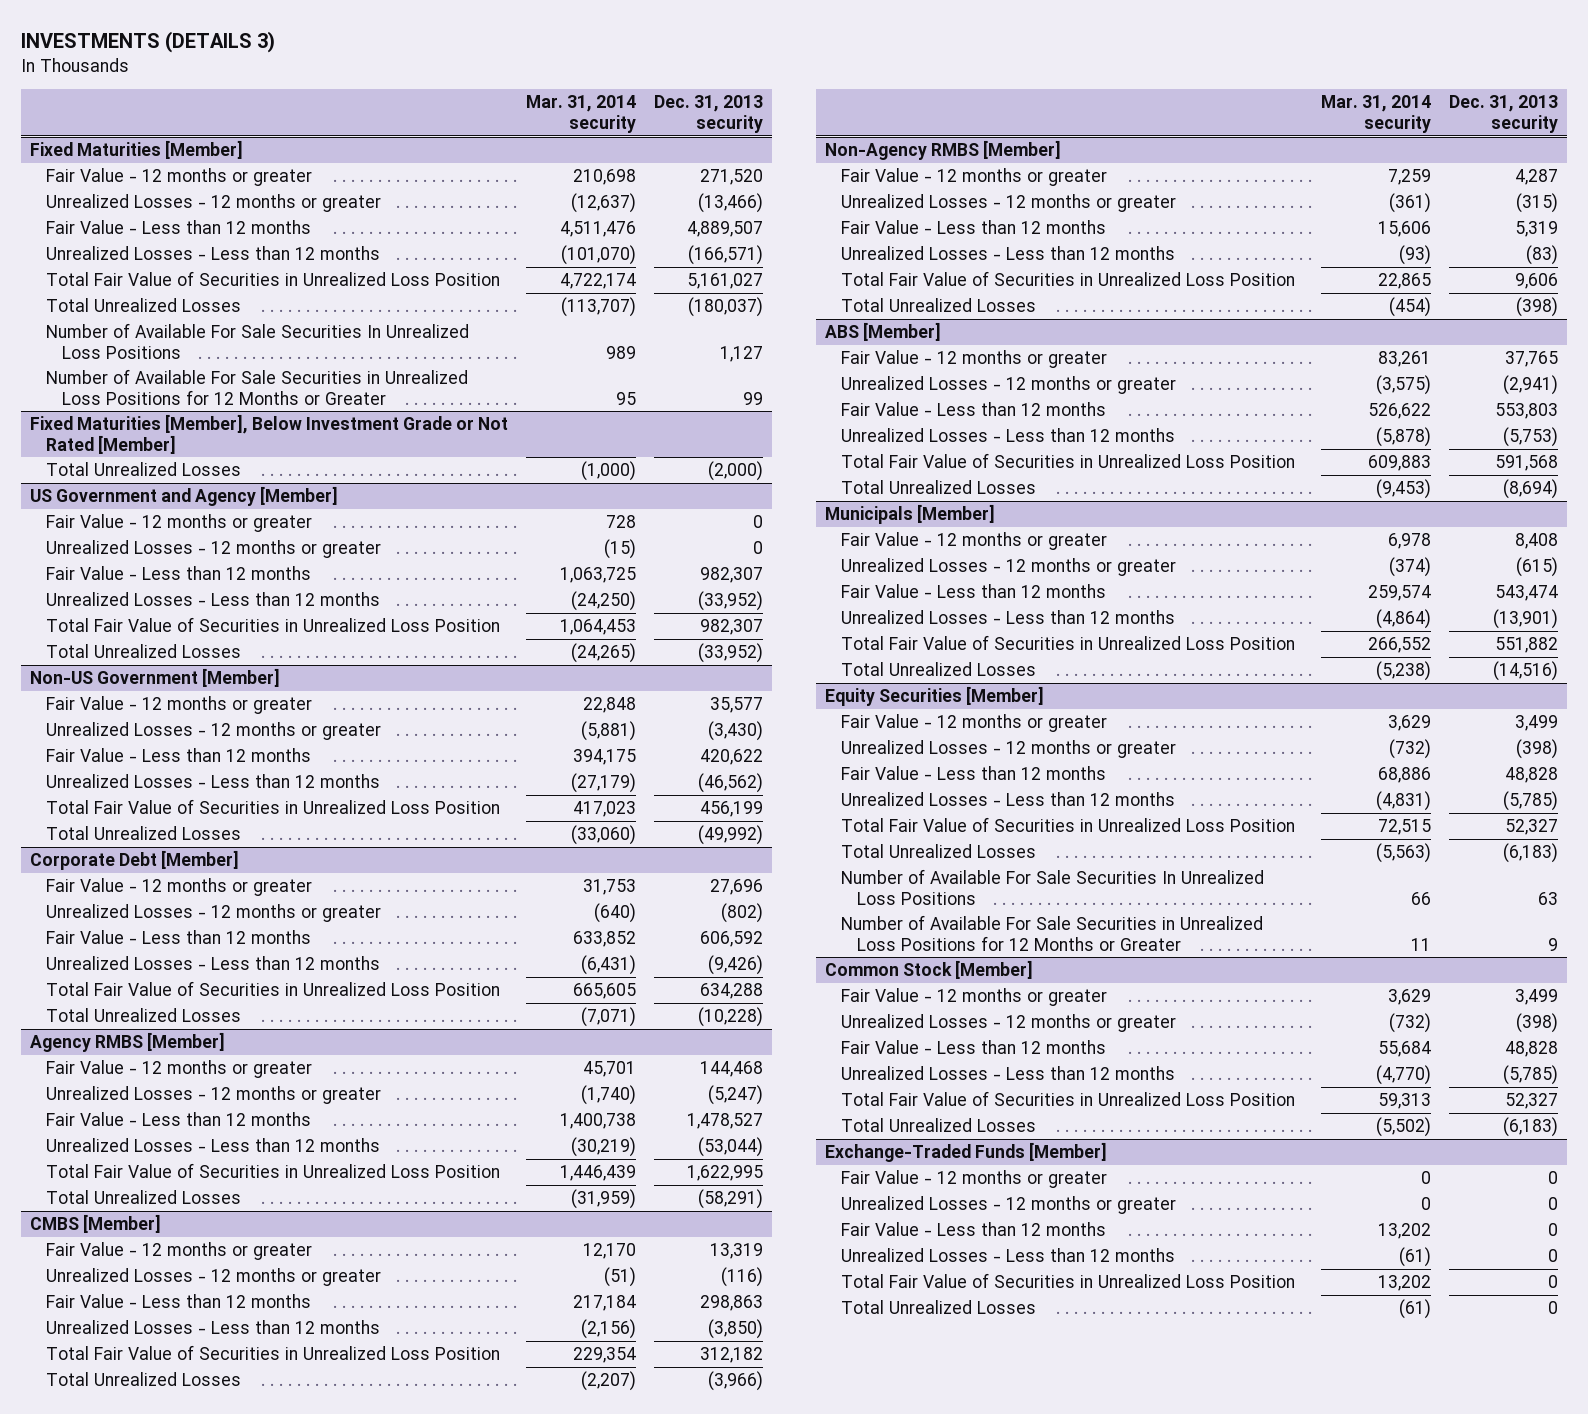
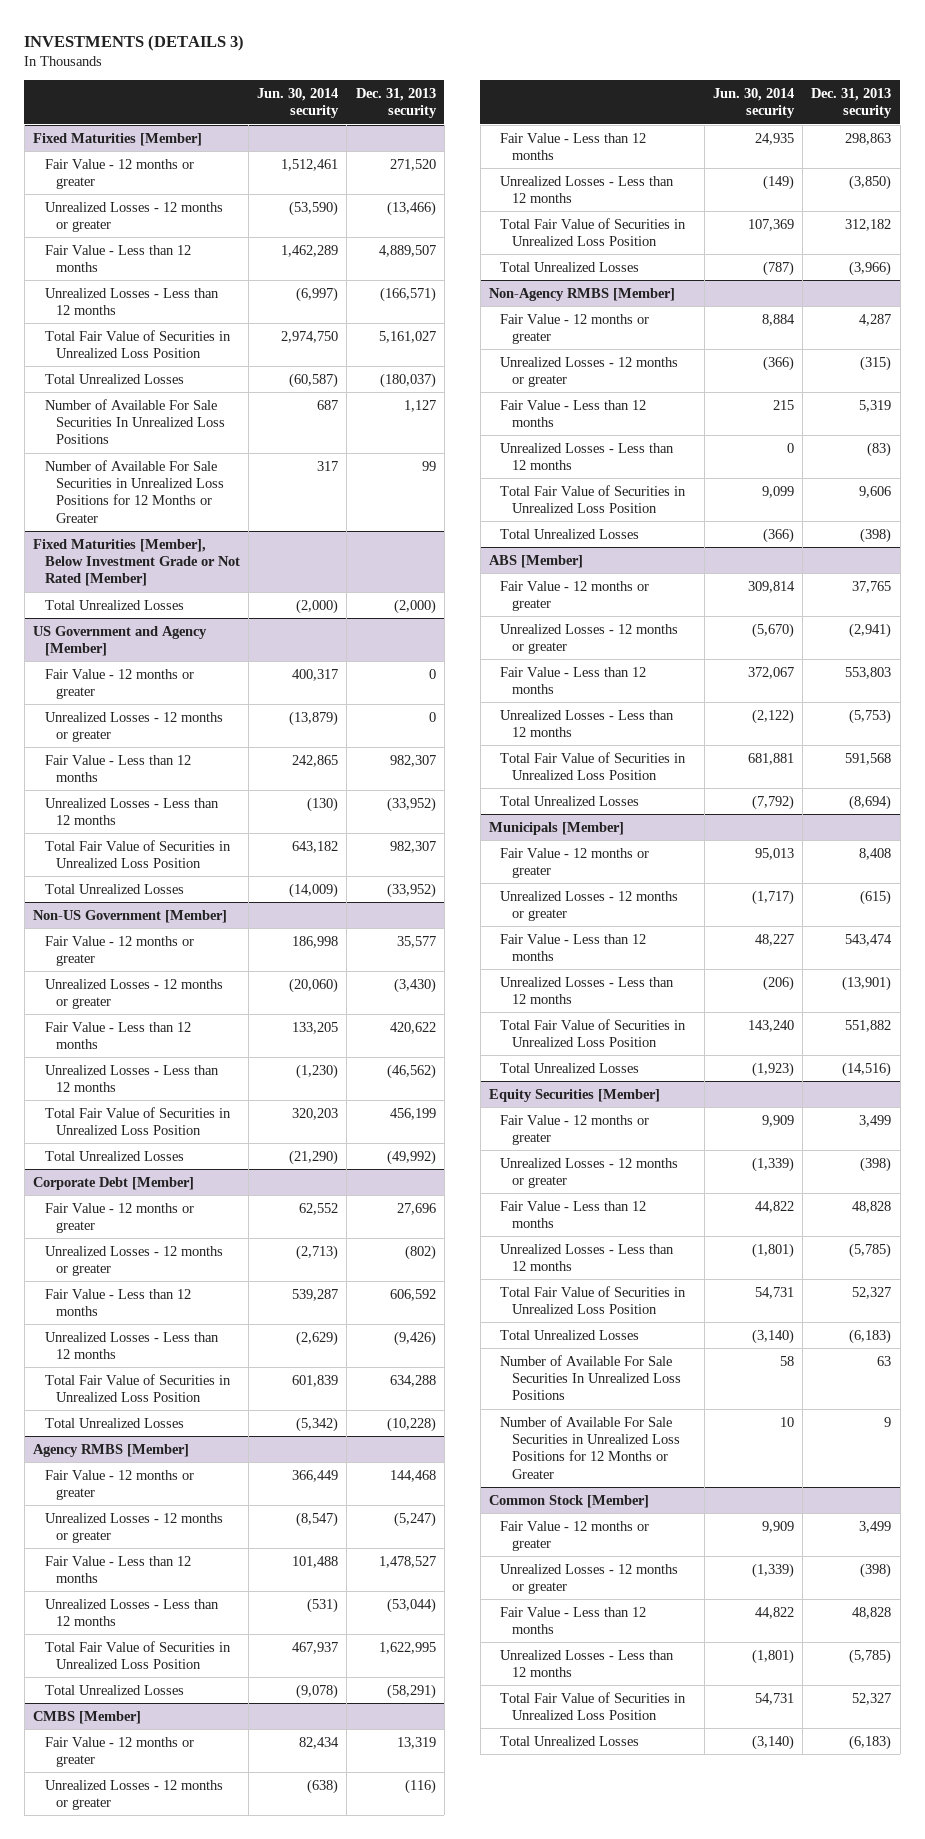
[525,95,636,133] Mar. 31, 2014 security -> none
none -> [257,87,340,119] Jun. 30, 2014 security
[824,1142,1107,1163] Exchange-Traded Funds [Member] -> none
[840,1170,1107,1189] Fair Value - 12 months or greater -> none
[840,1196,1176,1215] Unrealized Losses - 12 months or greater -> none
[840,1222,1106,1237] Fair Value - Less than 12 months -> none
[840,1248,1175,1263] Unrealized Losses - Less than 12 months -> none
[840,1273,1295,1289] Total Fair Value of Securities in Unrealized Loss Position -> none
[840,1300,1036,1315] Total Unrealized Losses -> none

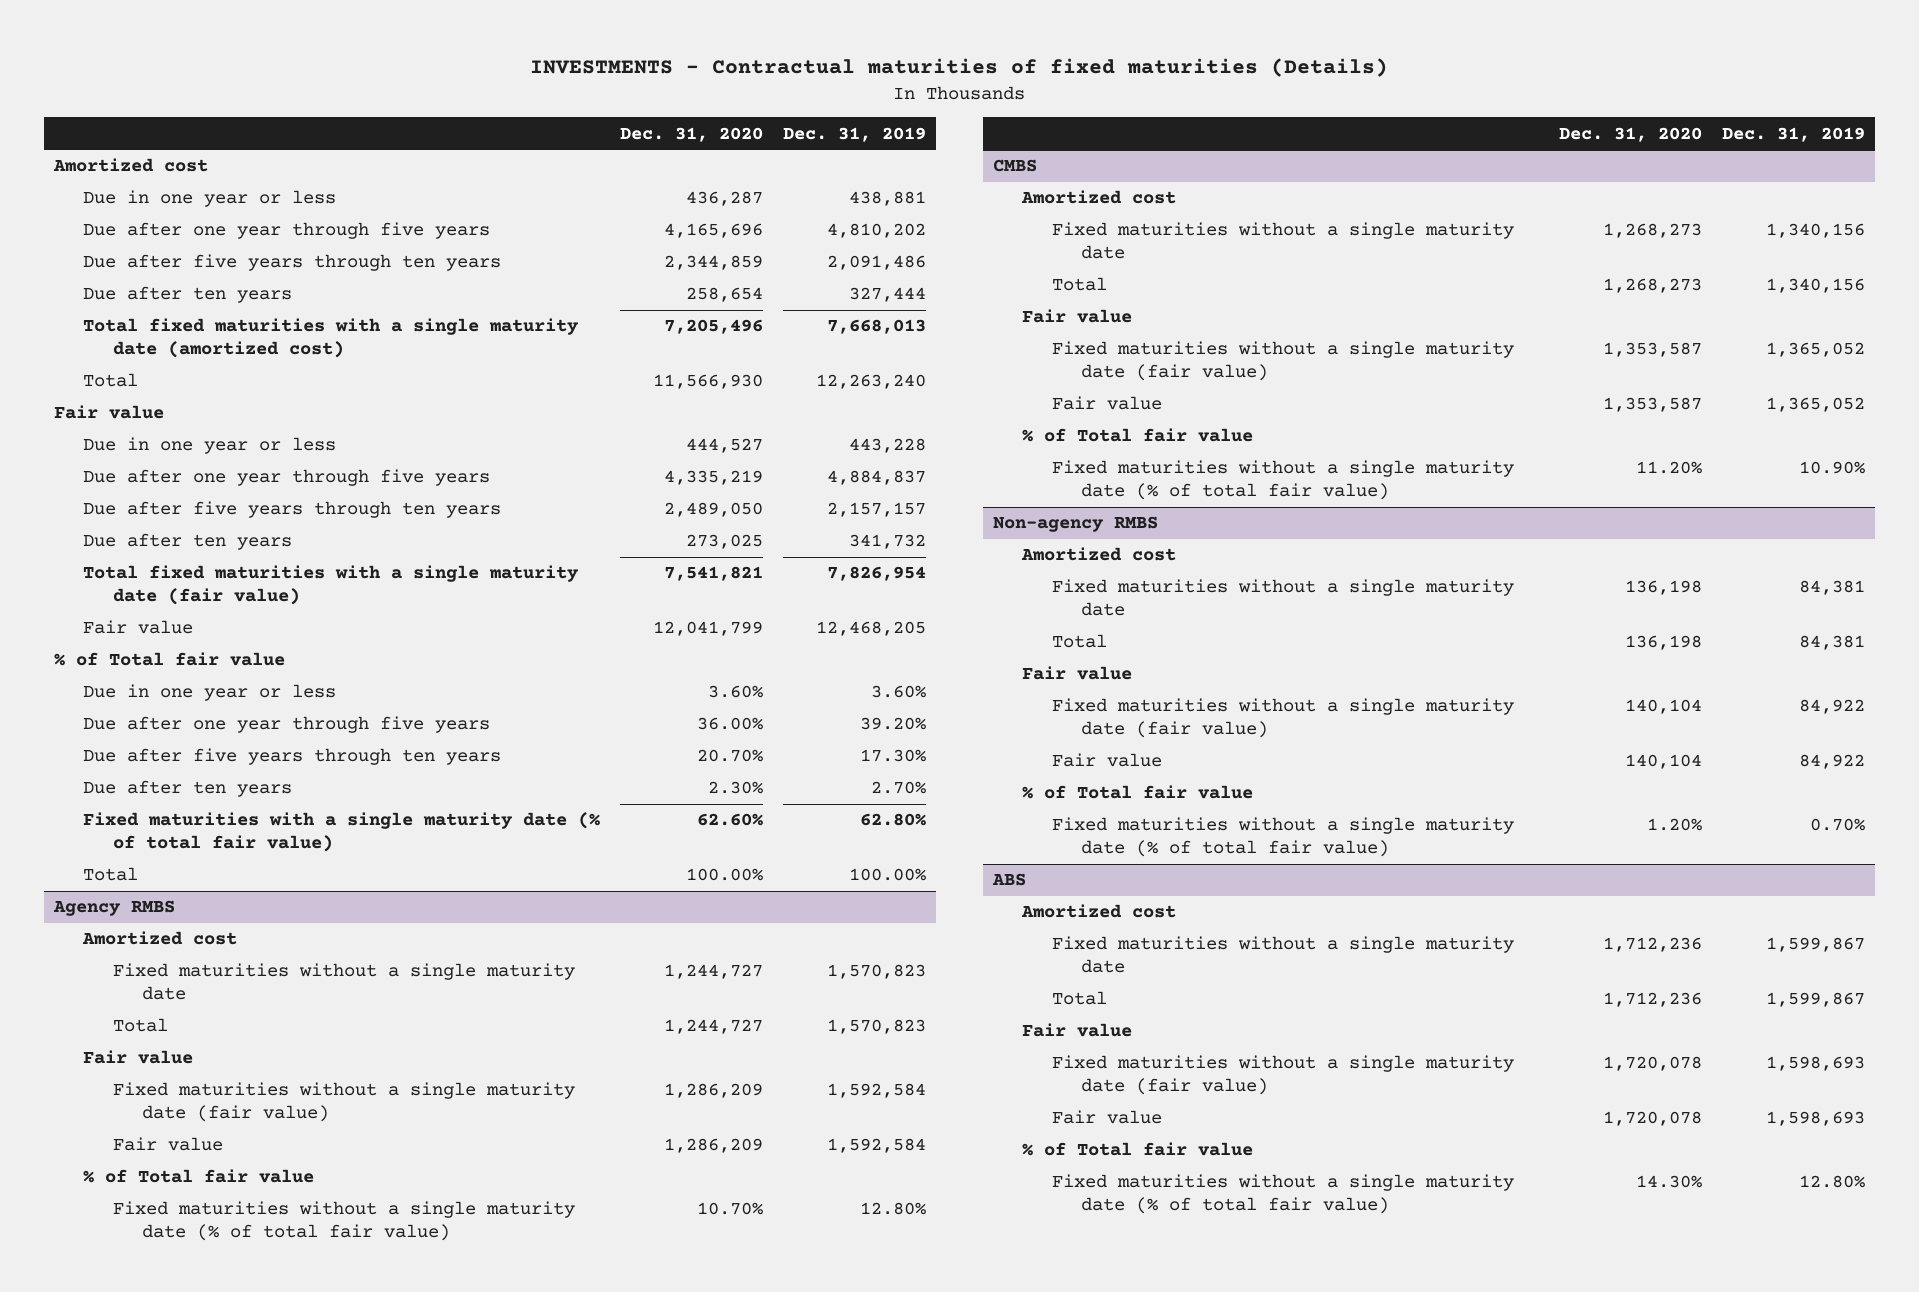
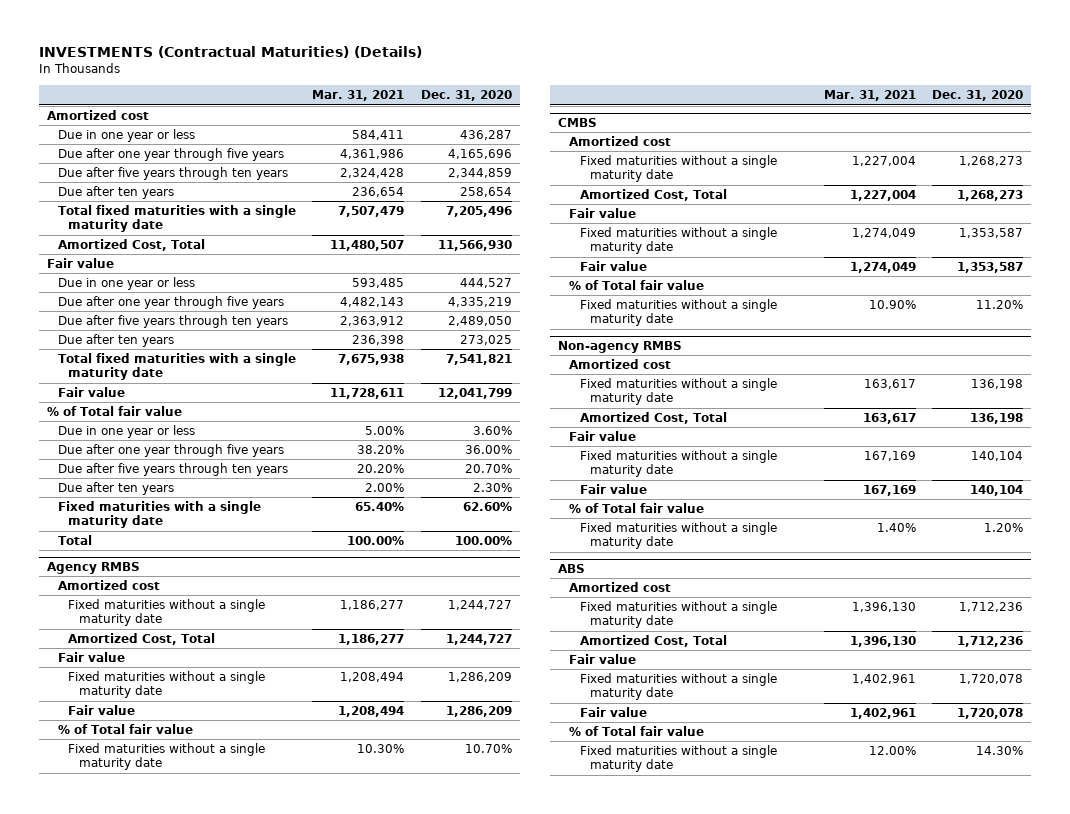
[530,58,1389,78] INVESTMENTS - Contractual maturities of fixed maturities (Details) -> [38,46,422,59] INVESTMENTS (Contractual Maturities) (Details)
[782,126,926,142] Dec. 31, 2019 -> none
none -> [312,90,405,102] Mar. 31, 2021
[83,318,580,359] Total fixed maturities with a single maturity date (amortized cost) -> [57,204,296,233] Total fixed maturities with a single maturity date
[83,373,139,388] Total -> [57,238,205,251] Amortized Cost, Total
[83,565,580,606] Total fixed maturities with a single maturity date (fair value) -> [57,352,296,381] Total fixed maturities with a single maturity date
[83,812,601,853] Fixed maturities with a single maturity date (% of total fair value) -> [57,500,261,529] Fixed maturities with a single maturity date
[112,1018,168,1033] Total -> [68,632,216,645] Amortized Cost, Total
[112,1082,575,1123] Fixed maturities without a single maturity date (fair value) -> [68,670,266,699] Fixed maturities without a single maturity date
[112,1201,575,1242] Fixed maturities without a single maturity date (% of total fair value) -> [68,742,266,771] Fixed maturities without a single maturity date
[1051,277,1107,292] Total -> [579,188,727,201] Amortized Cost, Total
[1051,341,1514,382] Fixed maturities without a single maturity date (fair value) -> [579,226,777,255] Fixed maturities without a single maturity date
[1051,460,1514,501] Fixed maturities without a single maturity date (% of total fair value) -> [579,298,777,327] Fixed maturities without a single maturity date
[1051,634,1107,649] Total -> [579,411,727,424] Amortized Cost, Total
[1051,698,1514,739] Fixed maturities without a single maturity date (fair value) -> [579,449,777,478] Fixed maturities without a single maturity date
[1051,817,1514,858] Fixed maturities without a single maturity date (% of total fair value) -> [579,521,777,550] Fixed maturities without a single maturity date
[1051,991,1107,1006] Total -> [579,634,727,647] Amortized Cost, Total
[1051,1055,1514,1096] Fixed maturities without a single maturity date (fair value) -> [579,672,777,701] Fixed maturities without a single maturity date
[1051,1174,1514,1215] Fixed maturities without a single maturity date (% of total fair value) -> [579,744,777,773] Fixed maturities without a single maturity date

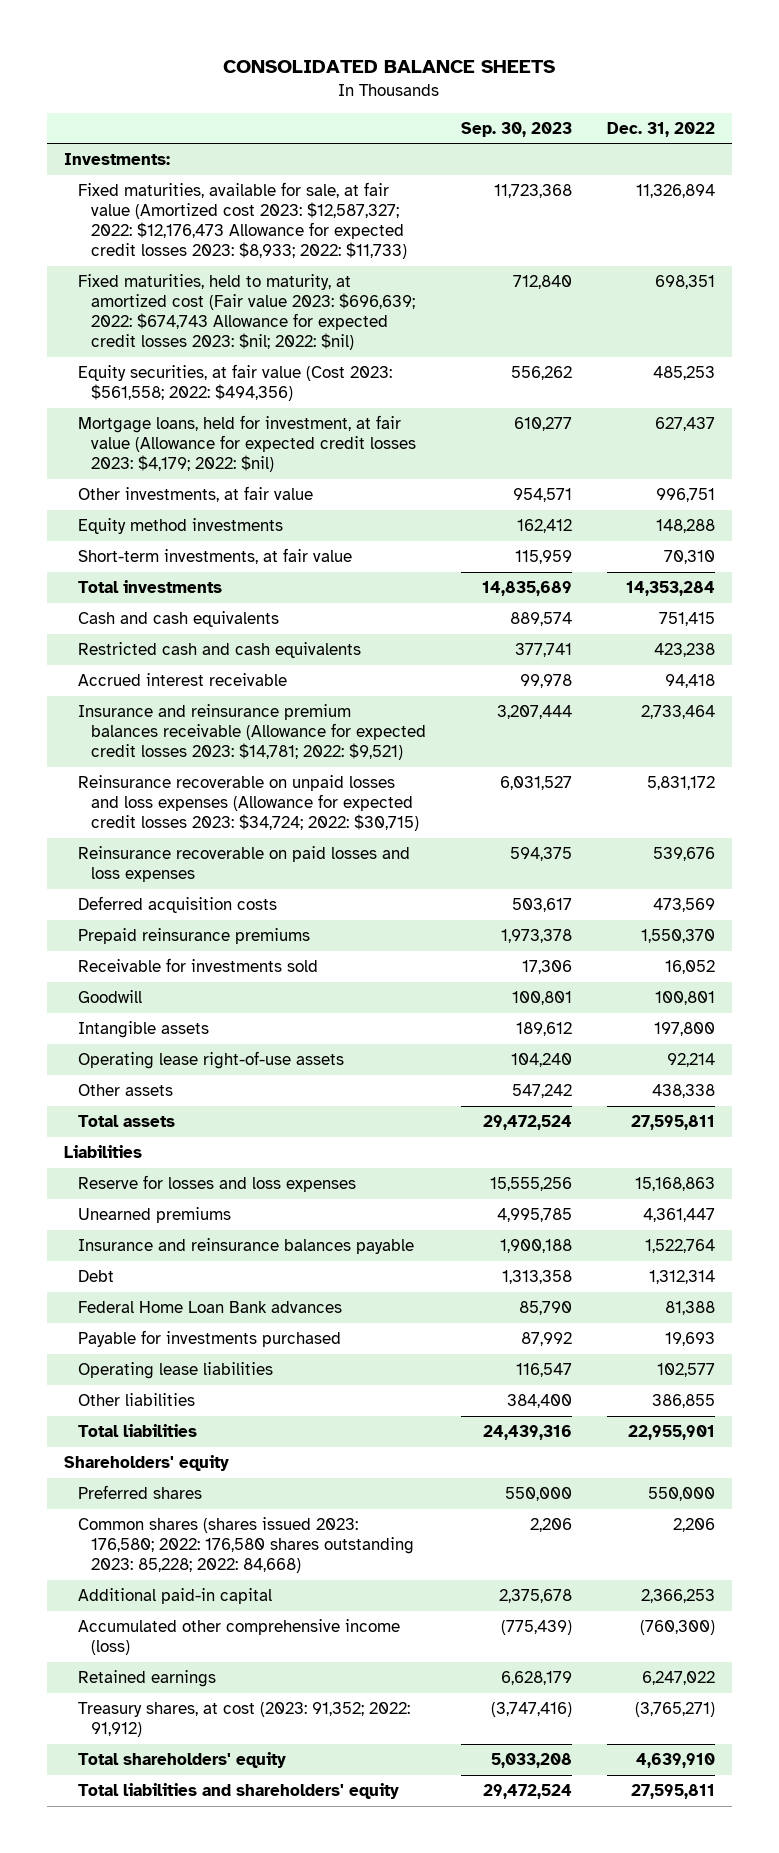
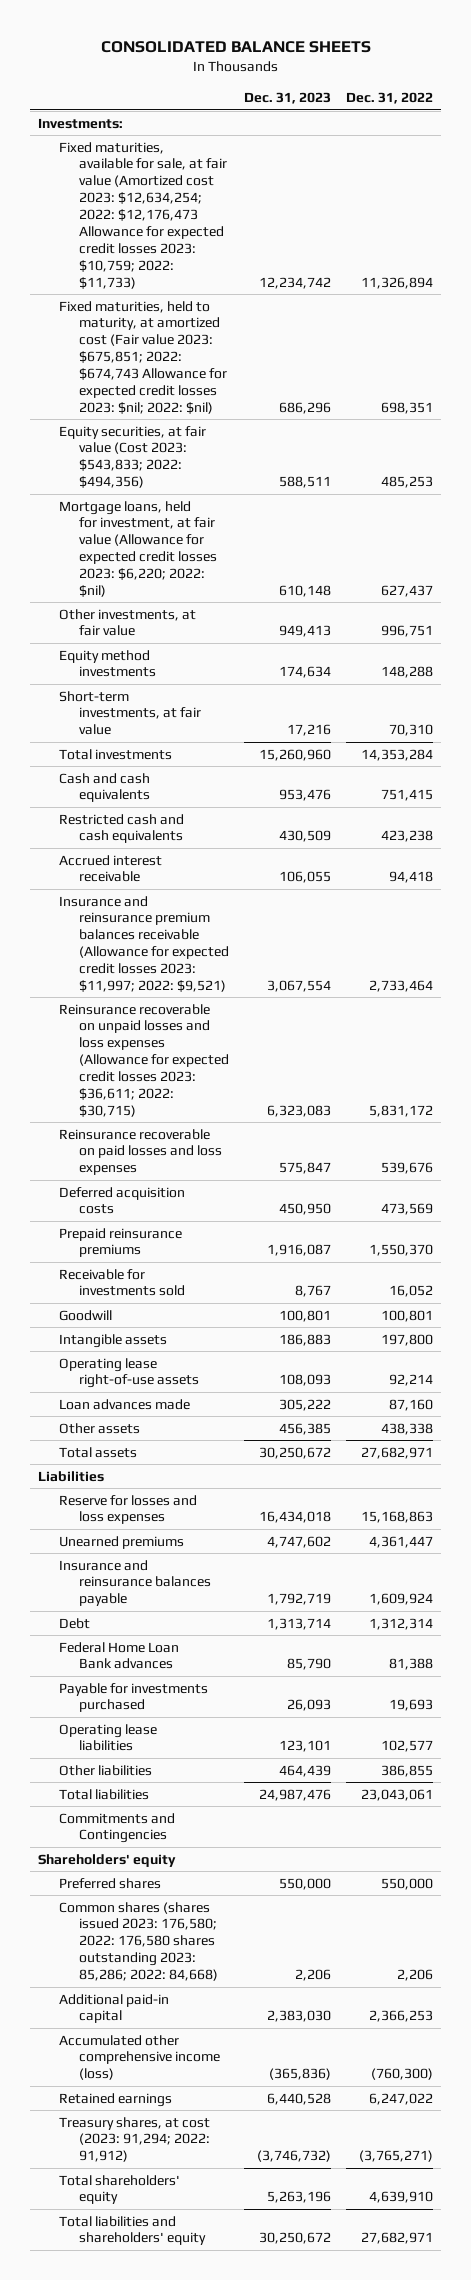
[460,121,572,137] Sep. 30, 2023 -> none
none -> [244,92,332,105] Dec. 31, 2023
[77,182,408,260] Fixed maturities, available for sale, at fair value (Amortized cost 2023: $12,587,327; 2022: $12,176,473 Allowance for expected credit losses 2023: $8,933; 2022: $11,733) -> [58,141,228,289] Fixed maturities, available for sale, at fair value (Amortized cost 2023: $12,634,254; 2022: $12,176,473 Allowance for expected credit losses 2023: $10,759; 2022: $11,733)
[77,274,416,351] Fixed maturities, held to maturity, at amortized cost (Fair value 2023: $696,639; 2022: $674,743 Allowance for expected credit losses 2023: $nil; 2022: $nil) -> [58,300,228,414] Fixed maturities, held to maturity, at amortized cost (Fair value 2023: $675,851; 2022: $674,743 Allowance for expected credit losses 2023: $nil; 2022: $nil)
[77,364,392,402] Equity securities, at fair value (Cost 2023: $561,558; 2022: $494,356) -> [58,425,206,489] Equity securities, at fair value (Cost 2023: $543,833; 2022: $494,356)
[77,415,417,473] Mortgage loans, held for investment, at fair value (Allowance for expected credit losses 2023: $4,179; 2022: $nil) -> [58,500,218,598] Mortgage loans, held for investment, at fair value (Allowance for expected credit losses 2023: $6,220; 2022: $nil)
[77,704,427,761] Insurance and reinsurance premium balances receivable (Allowance for expected credit losses 2023: $14,781; 2022: $9,521) -> [58,895,230,993] Insurance and reinsurance premium balances receivable (Allowance for expected credit losses 2023: $11,997; 2022: $9,521)
[77,775,420,832] Reinsurance recoverable on unpaid losses and loss expenses (Allowance for expected credit losses 2023: $34,724; 2022: $30,715) -> [58,1003,230,1117] Reinsurance recoverable on unpaid losses and loss expenses (Allowance for expected credit losses 2023: $36,611; 2022: $30,715)
none -> [58,1398,190,1410] Loan advances made
[630,1115,715,1131] 27,595,811 -> [361,1446,434,1459] 27,682,971
[644,1239,715,1254] 1,522,764 -> [369,1593,434,1606] 1,609,924
[627,1425,715,1441] 22,955,901 -> [361,1788,434,1801] 23,043,061
none -> [58,1812,175,1844] Commitments and Contingencies
[77,1517,415,1574] Common shares (shares issued 2023: 176,580; 2022: 176,580 shares outstanding 2023: 85,228; 2022: 84,668) -> [58,1901,219,1982] Common shares (shares issued 2023: 176,580; 2022: 176,580 shares outstanding 2023: 85,286; 2022: 84,668)
[77,1702,410,1738] Treasury shares, at cost (2023: 91,352; 2022: 91,912) -> [58,2116,211,2163] Treasury shares, at cost (2023: 91,294; 2022: 91,912)
[630,1784,715,1800] 27,595,811 -> [361,2232,434,2245] 27,682,971

